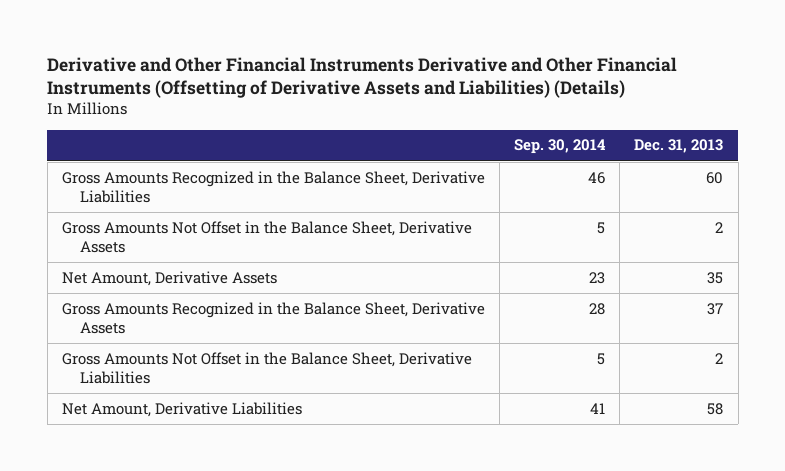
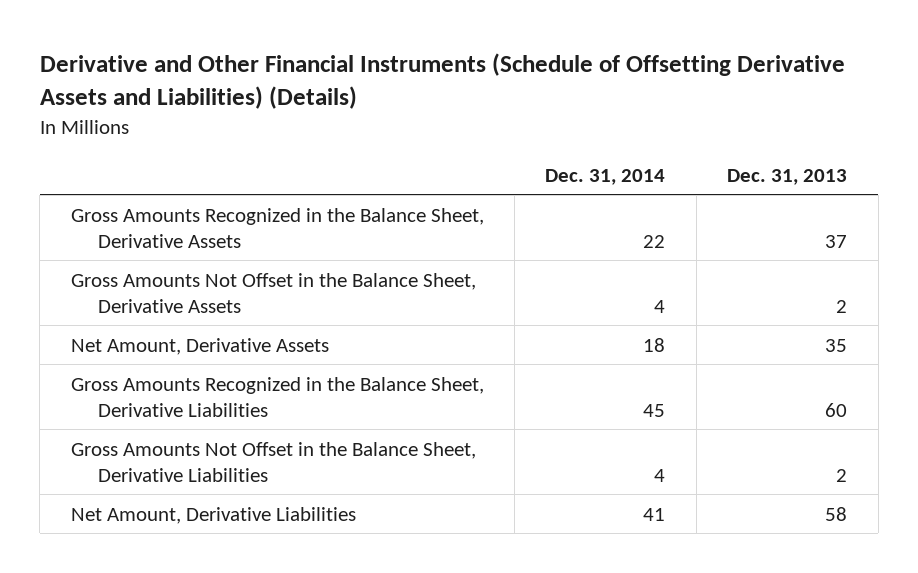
[47,56,678,99] Derivative and Other Financial Instruments Derivative and Other Financial Instruments (Offsetting of Derivative Assets and Liabilities) (Details) -> [39,53,845,110] Derivative and Other Financial Instruments (Schedule of Offsetting Derivative Assets and Liabilities) (Details)
[514,139,607,155] Sep. 30, 2014 -> none
none -> [545,168,666,185] Dec. 31, 2014
[61,301,485,335] Gross Amounts Recognized in the Balance Sheet, Derivative Assets -> [70,207,484,248] Gross Amounts Recognized in the Balance Sheet, Derivative Assets
[61,170,485,204] Gross Amounts Recognized in the Balance Sheet, Derivative Liabilities -> [70,376,484,417] Gross Amounts Recognized in the Balance Sheet, Derivative Liabilities

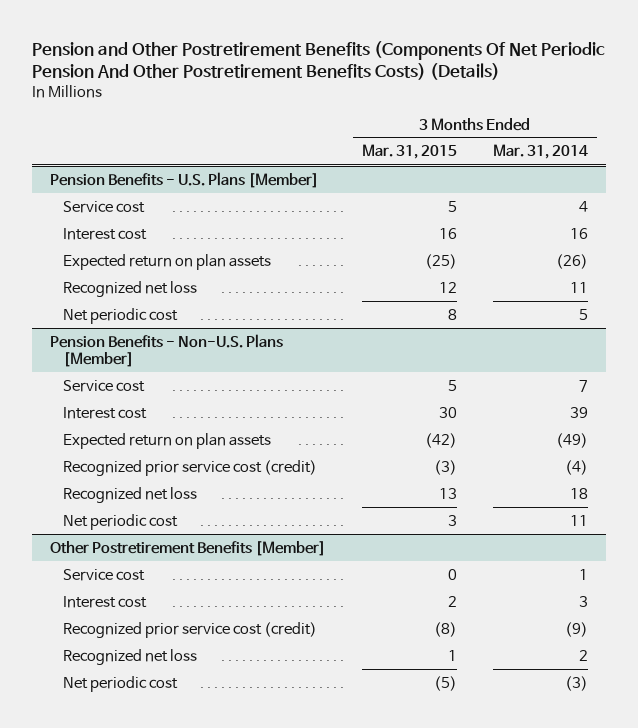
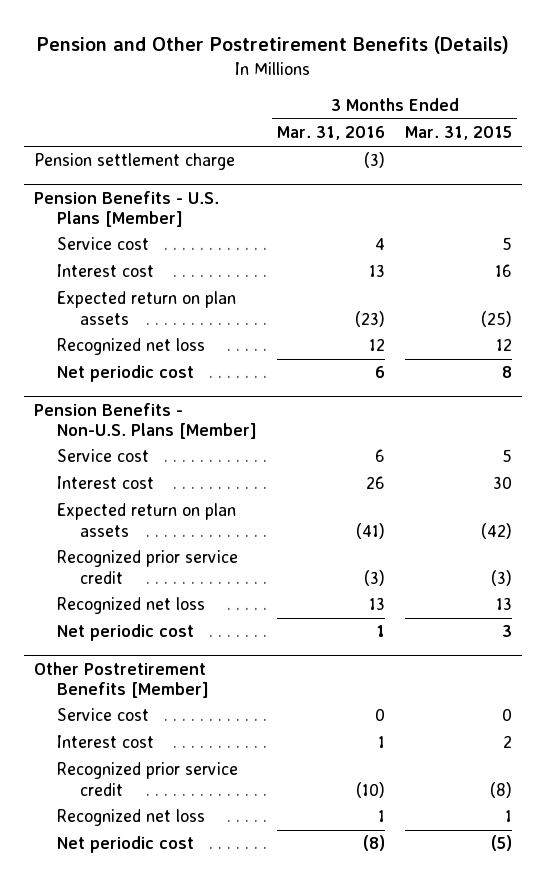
[32,40,606,81] Pension and Other Postretirement Benefits (Components Of Net Periodic Pension And Other Postretirement Benefits Costs) (Details) -> [37,36,510,55] Pension and Other Postretirement Benefits (Details)
[492,144,588,160] Mar. 31, 2014 -> none
none -> [277,126,386,141] Mar. 31, 2016
none -> [34,153,236,171] Pension settlement charge
[63,459,318,476] Recognized prior service cost (credit) -> [57,550,239,584] Recognized prior service credit
[63,621,318,638] Recognized prior service cost (credit) -> [57,762,239,796] Recognized prior service credit

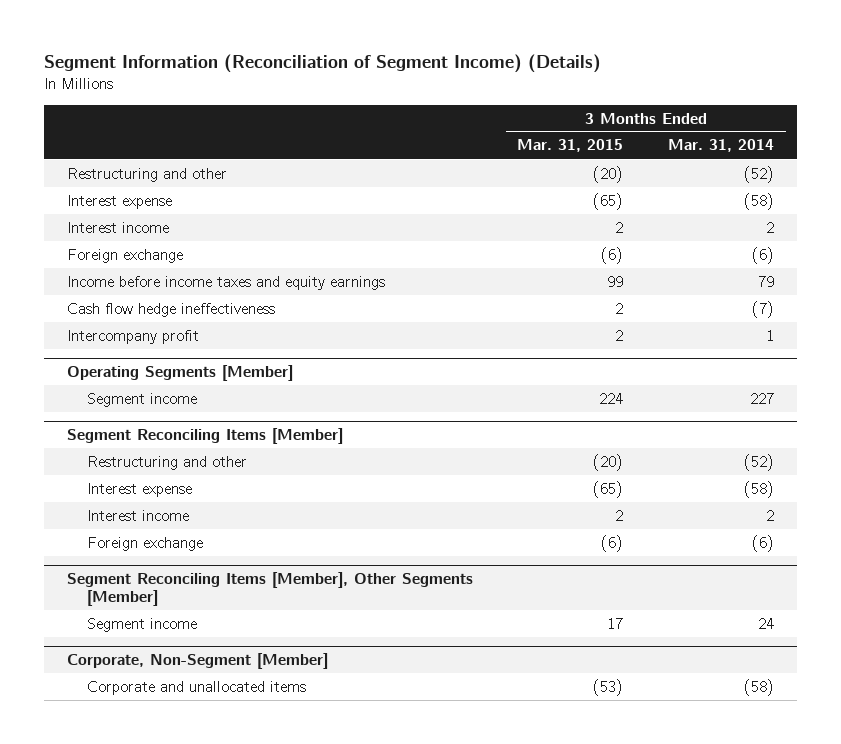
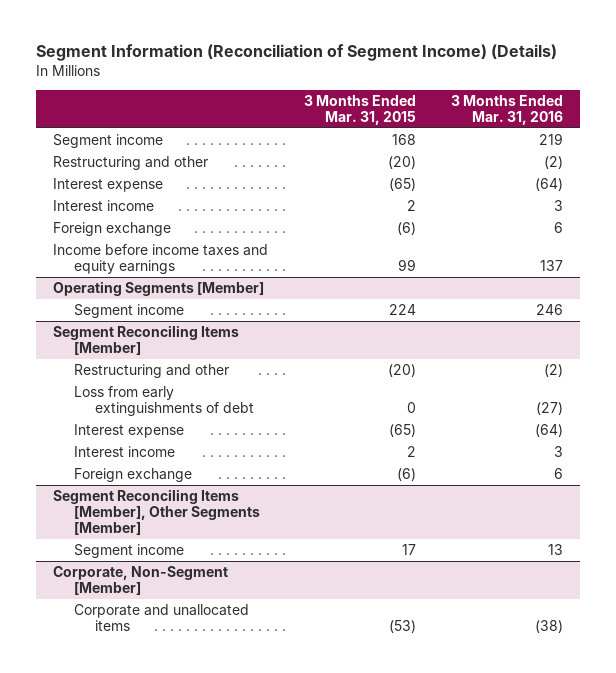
[668,139,775,153] Mar. 31, 2014 -> none
none -> [450,94,563,125] 3 Months Ended Mar. 31, 2016
none -> [53,134,164,149] Segment income
[66,302,275,317] Cash flow hedge ineffectiveness -> none
[66,329,199,344] Intercompany profit -> none
none -> [74,386,255,417] Loss from early extinguishments of debt

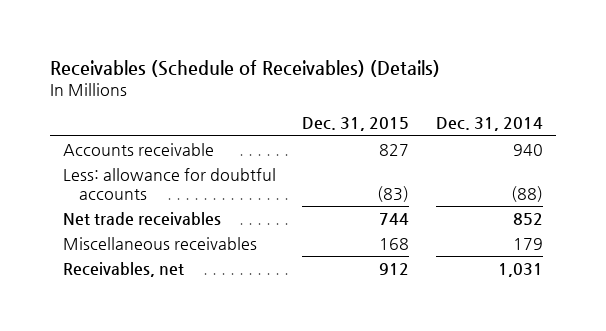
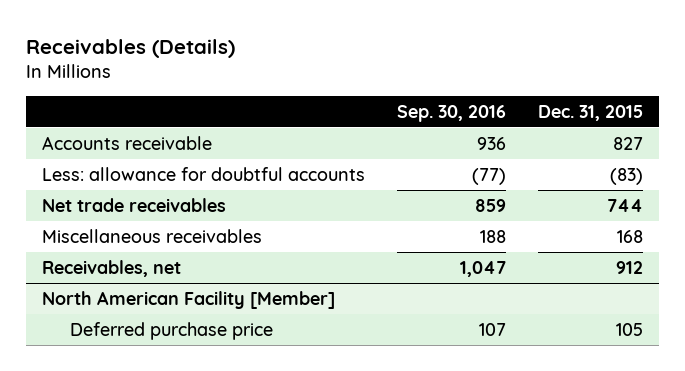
[50,60,441,78] Receivables (Schedule of Receivables) (Details) -> [26,38,236,58] Receivables (Details)
[435,117,543,132] Dec. 31, 2014 -> none
none -> [397,104,507,122] Sep. 30, 2016
none -> [42,290,336,309] North American Facility [Member]
none -> [69,321,273,340] Deferred purchase price

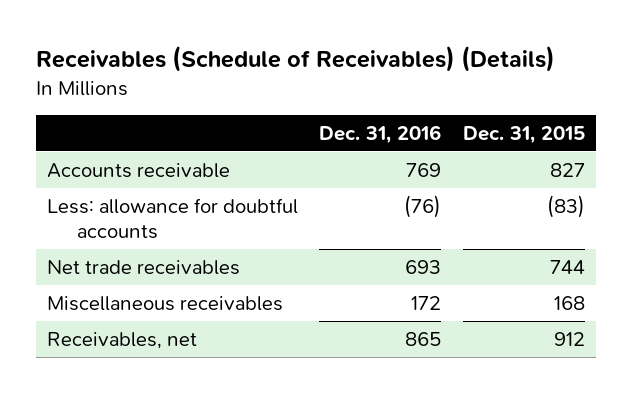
[26,38,236,58] Receivables (Details) -> [35,46,555,73] Receivables (Schedule of Receivables) (Details)
[397,104,507,122] Sep. 30, 2016 -> none
none -> [319,124,442,144] Dec. 31, 2016
[42,290,336,309] North American Facility [Member] -> none
[69,321,273,340] Deferred purchase price -> none

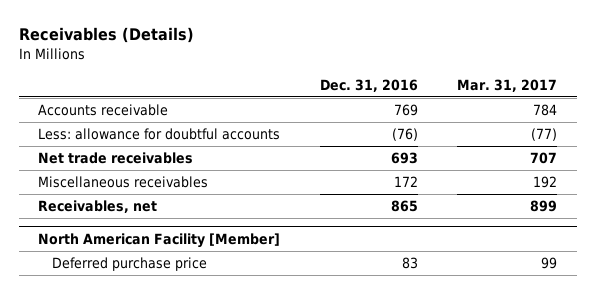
[35,46,555,73] Receivables (Schedule of Receivables) (Details) -> [18,27,194,44] Receivables (Details)
[462,125,585,144] Dec. 31, 2015 -> none
none -> [457,78,558,92] Mar. 31, 2017
none -> [38,233,281,249] North American Facility [Member]
none -> [52,257,208,272] Deferred purchase price

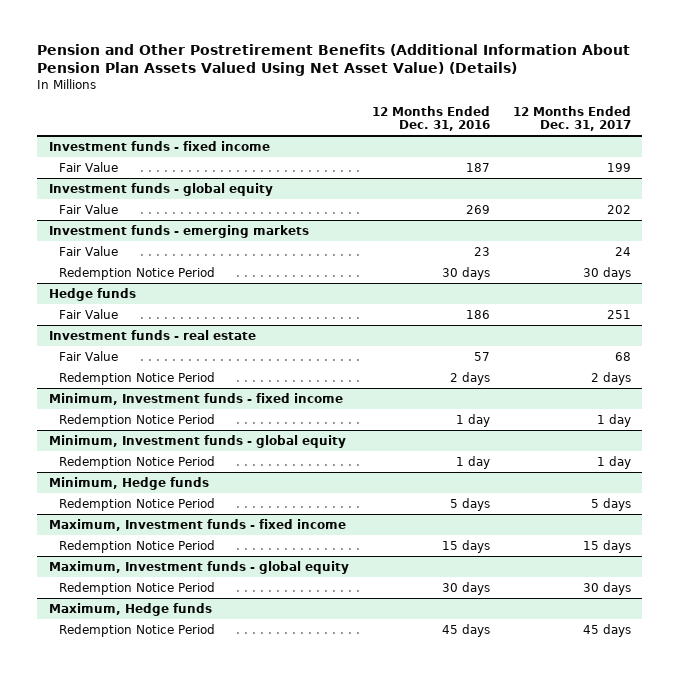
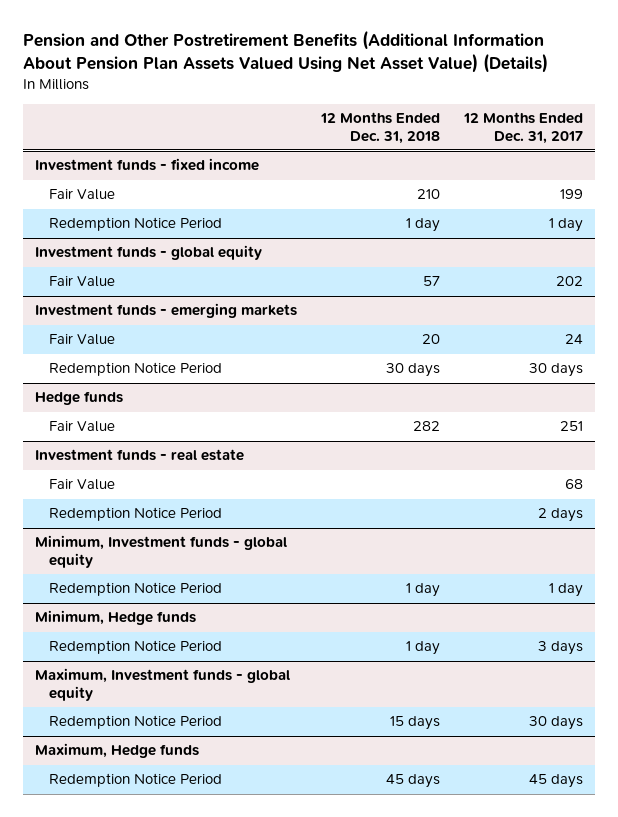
[371,105,490,132] 12 Months Ended Dec. 31, 2016 -> none
none -> [319,112,440,144] 12 Months Ended Dec. 31, 2018
none -> [49,217,223,232] Redemption Notice Period
[48,392,343,405] Minimum, Investment funds - fixed income -> none
[59,413,216,427] Redemption Notice Period -> none
[48,518,346,531] Maximum, Investment funds - fixed income -> none
[59,539,216,553] Redemption Notice Period -> none
[590,497,631,511] 5 days -> [537,641,583,656] 3 days

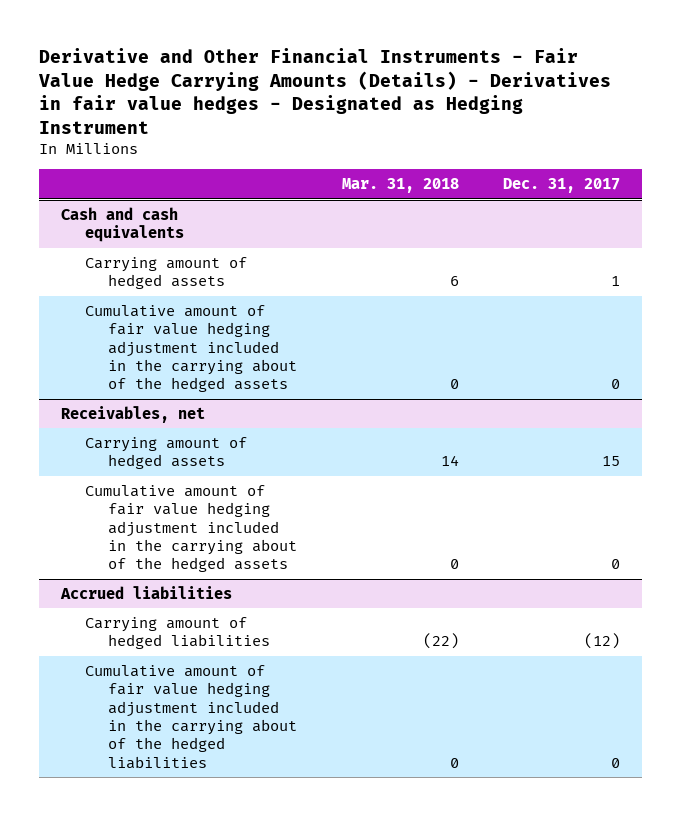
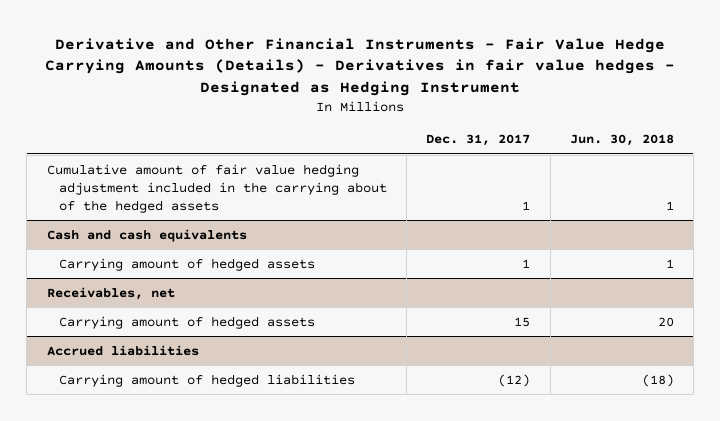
[341,178,459,194] Mar. 31, 2018 -> none
none -> [569,134,674,147] Jun. 30, 2018
none -> [46,163,388,213] Cumulative amount of fair value hedging adjustment included in the carrying about of the hedged assets
[84,304,298,393] Cumulative amount of fair value hedging adjustment included in the carrying about of the hedged assets -> none
[84,484,298,573] Cumulative amount of fair value hedging adjustment included in the carrying about of the hedged assets -> none
[84,664,298,769] Cumulative amount of fair value hedging adjustment included in the carrying about of the hedged liabilities -> none

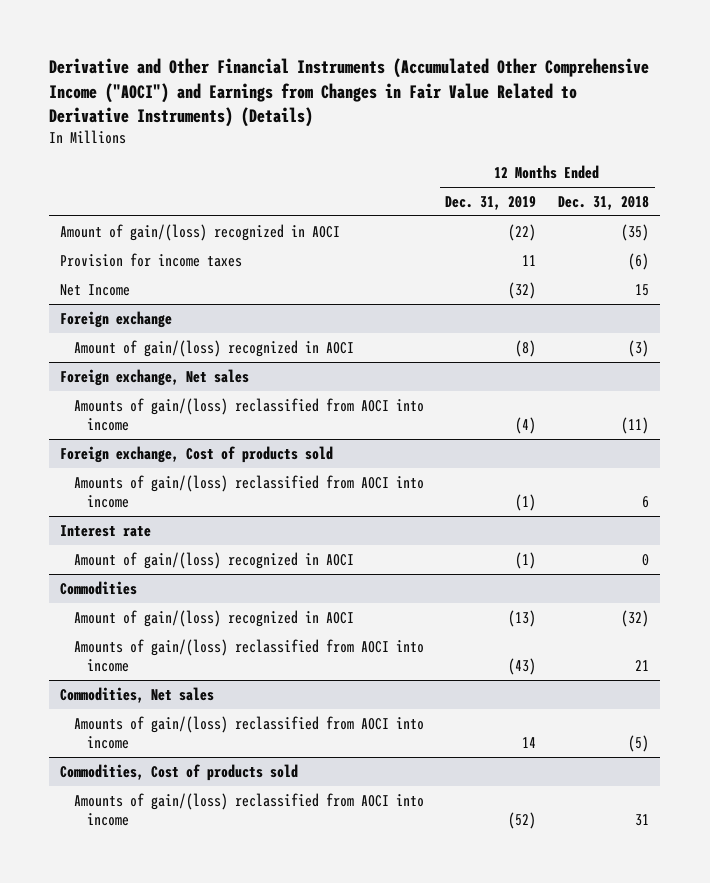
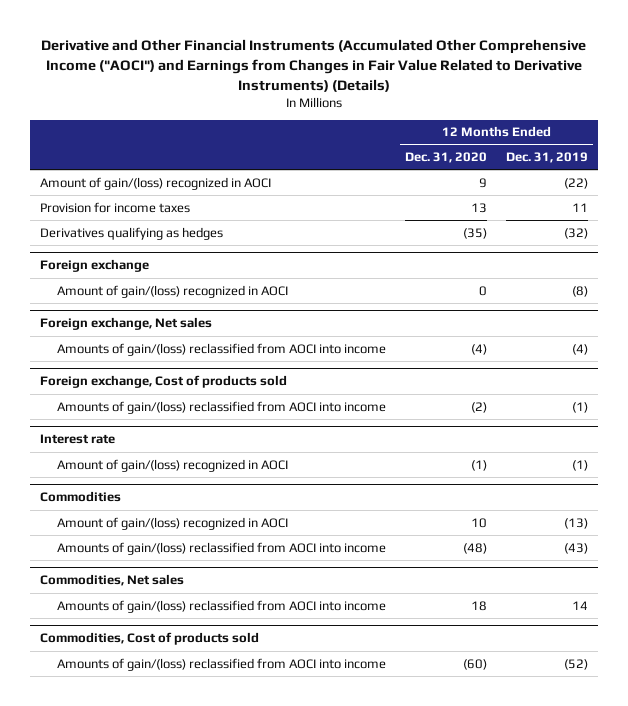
[558,195,650,210] Dec. 31, 2018 -> none
none -> [405,152,488,164] Dec. 31, 2020
[60,283,131,296] Net Income -> [39,226,223,240] Derivatives qualifying as hedges

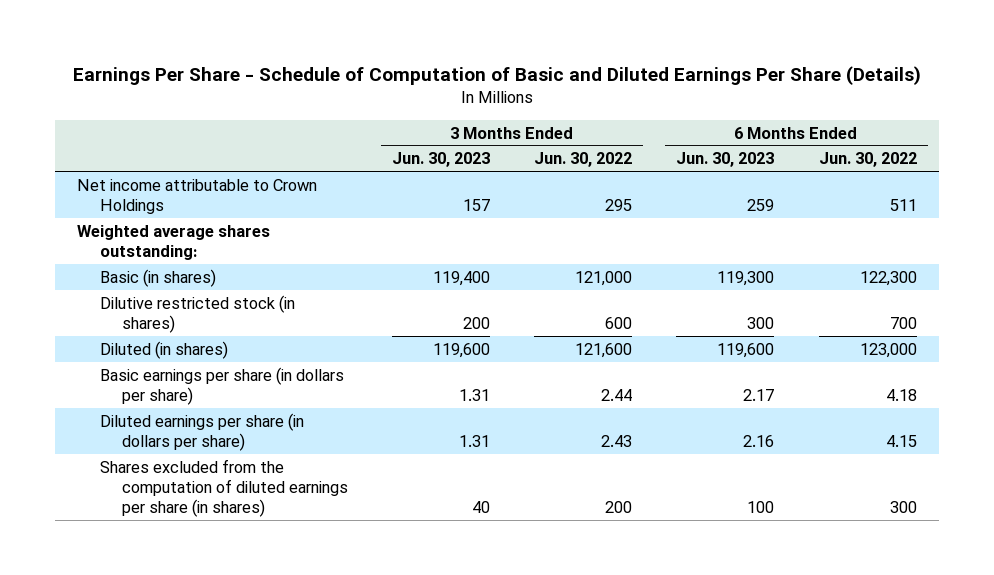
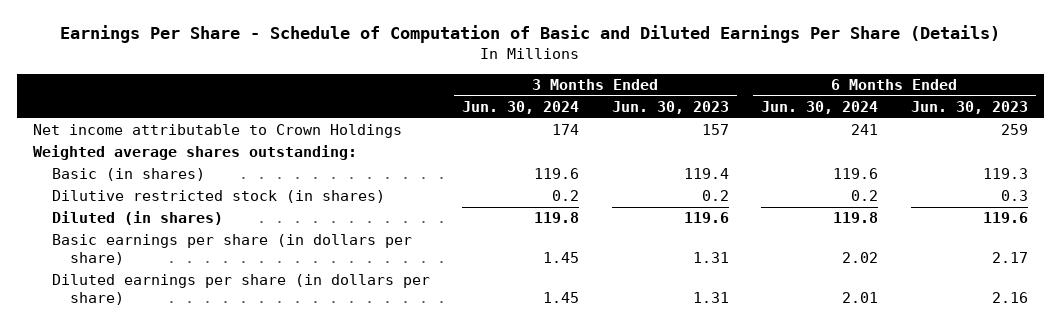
[534,152,633,168] Jun. 30, 2022 -> none
[818,152,917,168] Jun. 30, 2022 -> none
none -> [462,101,580,115] Jun. 30, 2024
none -> [761,101,879,115] Jun. 30, 2024
[433,270,491,286] 119,400 -> [683,168,729,180] 119.4
[717,270,775,286] 119,300 -> [982,168,1028,180] 119.3
[463,316,491,329] 200 -> [701,190,729,202] 0.2
[747,316,775,329] 300 -> [1000,190,1028,202] 0.3
[433,342,491,358] 119,600 -> [683,212,729,224] 119.6
[717,342,775,358] 119,600 -> [982,212,1028,224] 119.6
[99,458,349,518] Shares excluded from the computation of diluted earnings per share (in shares) -> none

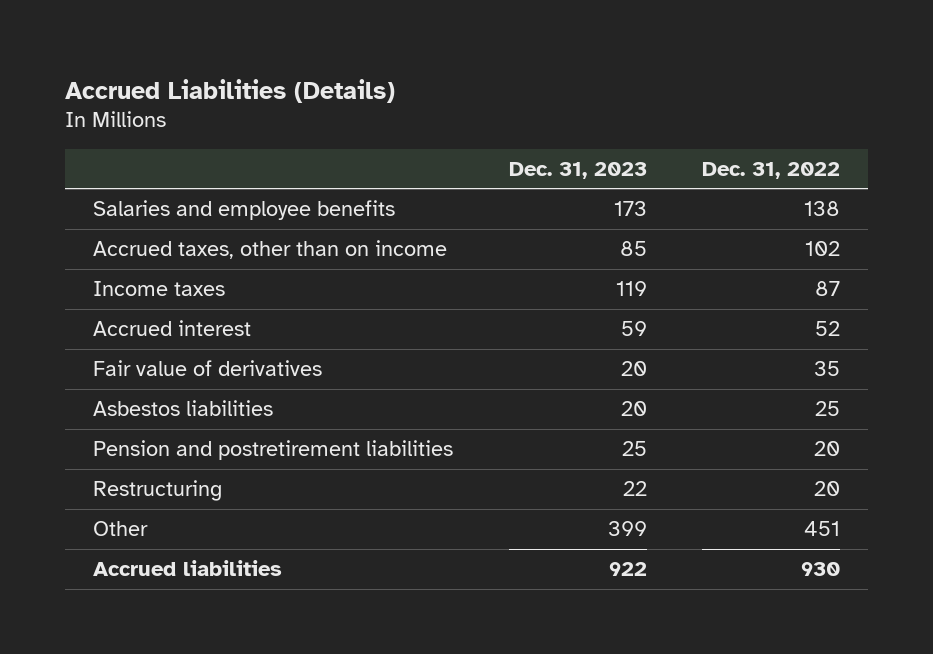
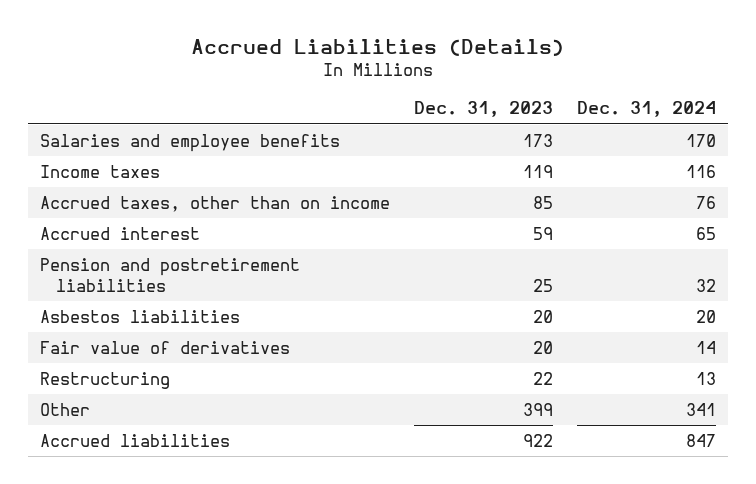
[702,161,841,179] Dec. 31, 2022 -> none
none -> [576,101,716,118] Dec. 31, 2024
[93,240,448,260] Accrued taxes, other than on income -> [40,195,391,212] Accrued taxes, other than on income
[93,400,274,417] Asbestos liabilities -> [40,309,241,323] Asbestos liabilities
[93,360,323,377] Fair value of derivatives -> [40,340,291,354] Fair value of derivatives

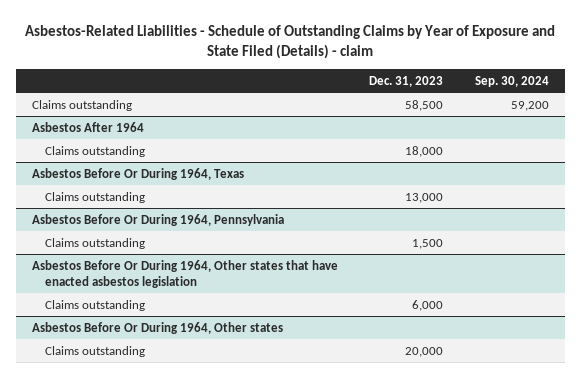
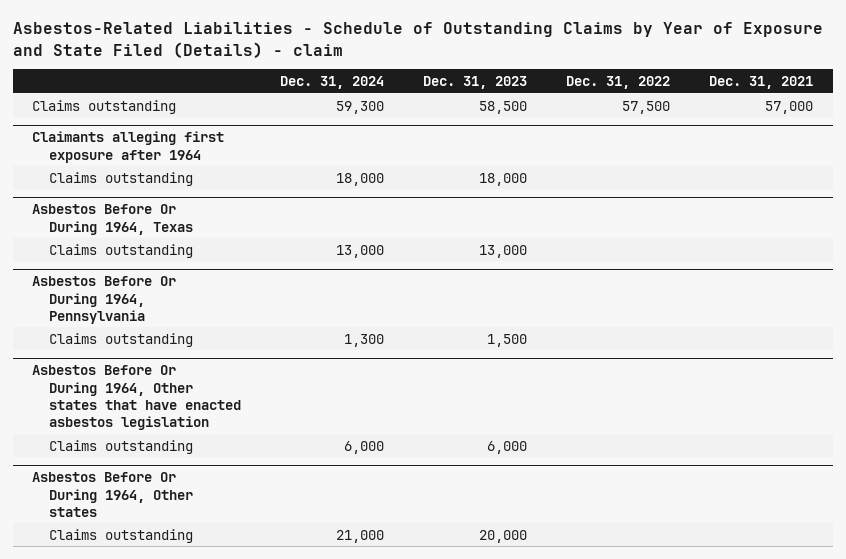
[475,75,550,87] Sep. 30, 2024 -> none
none -> [279,76,384,90] Dec. 31, 2024
none -> [566,76,671,90] Dec. 31, 2022
none -> [709,76,814,90] Dec. 31, 2021
[31,121,144,132] Asbestos After 1964 -> [32,131,225,163] Claimants alleging first exposure after 1964

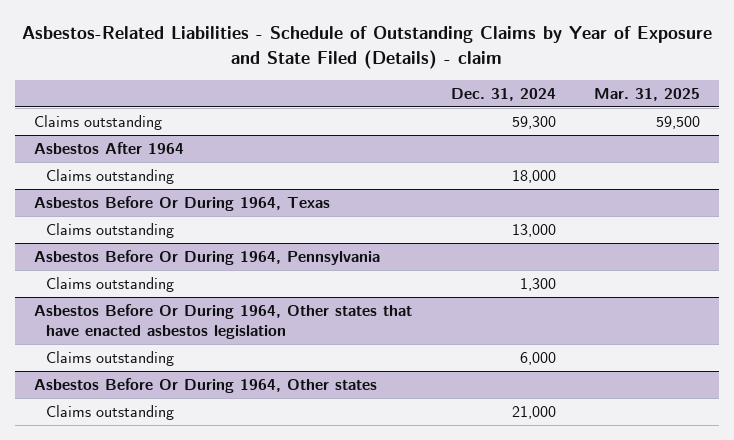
[422,76,527,90] Dec. 31, 2023 -> none
[566,76,671,90] Dec. 31, 2022 -> none
[709,76,814,90] Dec. 31, 2021 -> none
none -> [594,87,701,101] Mar. 31, 2025
[32,131,225,163] Claimants alleging first exposure after 1964 -> [34,142,185,155] Asbestos After 1964

